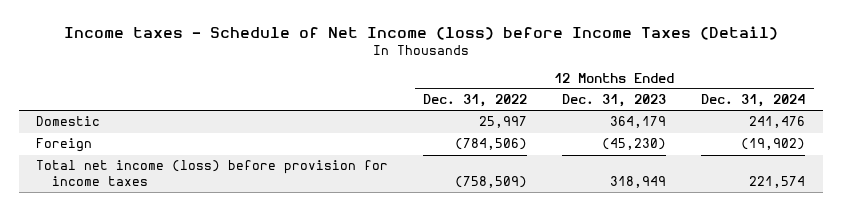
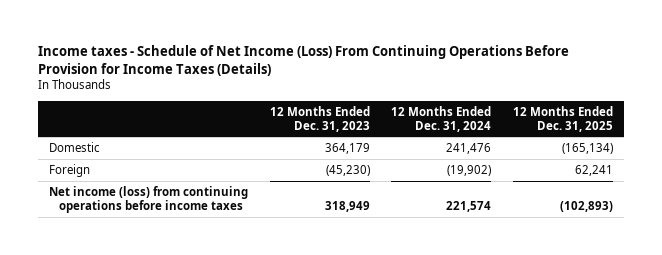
[63,26,778,41] Income taxes - Schedule of Net Income (loss) before Income Taxes (Detail) -> [38,45,570,76] Income taxes - Schedule of Net Income (Loss) From Continuing Operations Before Provision for Income Taxes (Details)
[423,94,528,108] Dec. 31, 2022 -> none
none -> [512,105,613,132] 12 Months Ended Dec. 31, 2025
[36,160,389,187] Total net income (loss) before provision for income taxes -> [49,185,249,214] Net income (loss) from continuing operations before income taxes

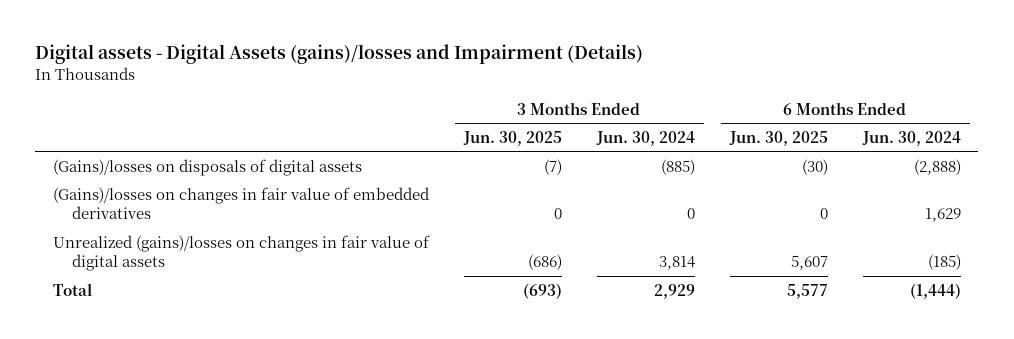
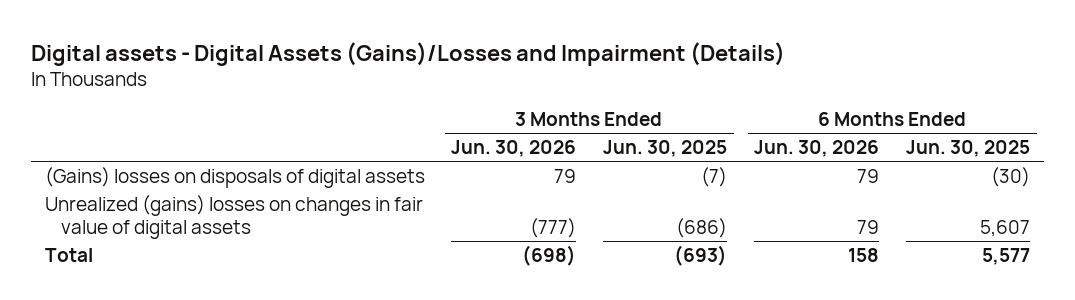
[35,44,644,65] Digital assets - Digital Assets (gains)/losses and Impairment (Details) -> [31,41,786,66] Digital assets - Digital Assets (Gains)/Losses and Impairment (Details)
[595,130,695,146] Jun. 30, 2024 -> none
[861,130,961,146] Jun. 30, 2024 -> none
none -> [451,140,577,158] Jun. 30, 2026
none -> [754,140,880,158] Jun. 30, 2026
[52,186,430,220] (Gains)/losses on changes in fair value of embedded derivatives -> none
[52,158,362,176] (Gains)/losses on disposals of digital assets -> [44,166,425,188] (Gains) losses on disposals of digital assets
[52,234,430,272] Unrealized (gains)/losses on changes in fair value of digital assets -> [44,194,423,239] Unrealized (gains) losses on changes in fair value of digital assets

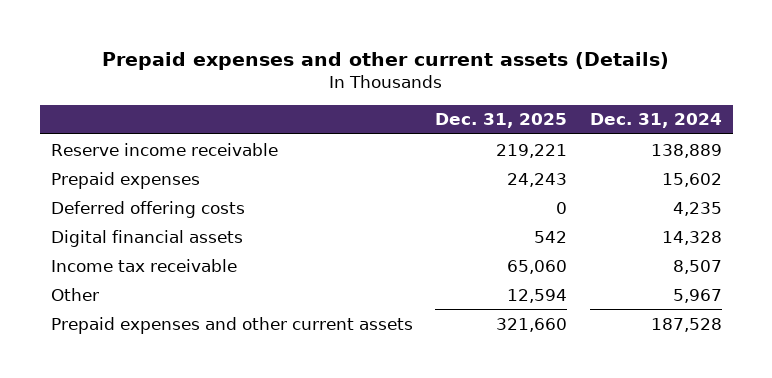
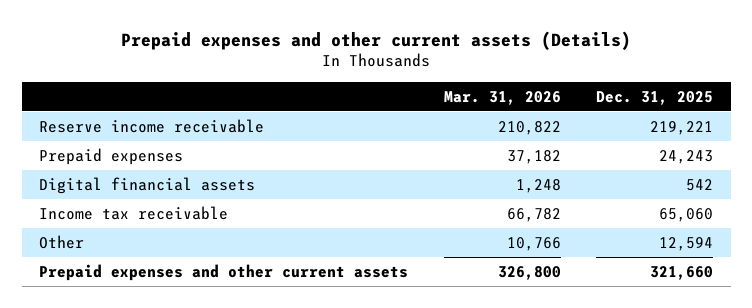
[589,113,722,129] Dec. 31, 2024 -> none
none -> [443,90,561,105] Mar. 31, 2026
[50,200,245,218] Deferred offering costs -> none

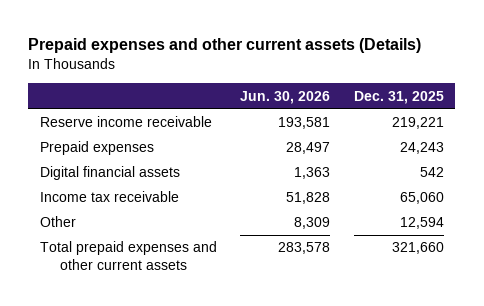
[443,90,561,105] Mar. 31, 2026 -> none
none -> [240,90,331,104] Jun. 30, 2026
[39,263,409,281] Prepaid expenses and other current assets -> [40,241,218,270] Total prepaid expenses and other current assets

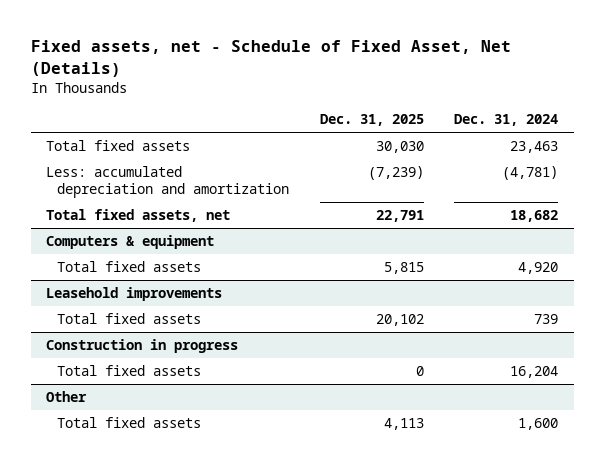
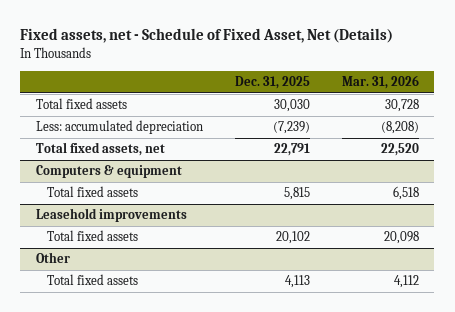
[454,114,559,127] Dec. 31, 2024 -> none
none -> [341,74,419,89] Mar. 31, 2026
[45,165,290,198] Less: accumulated depreciation and amortization -> [36,120,204,135] Less: accumulated depreciation
[45,338,238,353] Construction in progress -> none
[57,364,202,376] Total fixed assets -> none

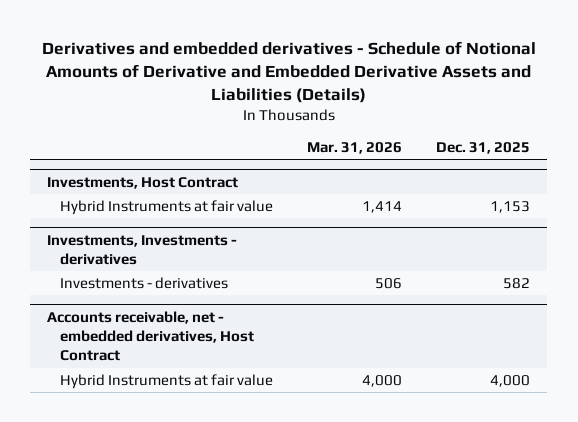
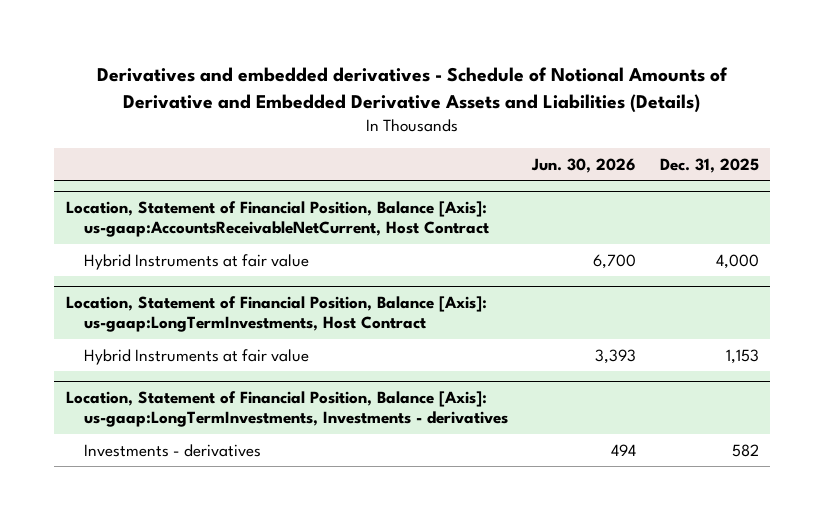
[307,141,403,154] Mar. 31, 2026 -> none
none -> [530,157,636,173] Jun. 30, 2026
[47,176,239,189] Investments, Host Contract -> none
none -> [66,200,490,238] Location, Statement of Financial Position, Balance [Axis]: us-gaap:AccountsReceivableNetCurrent, Host Contract
none -> [84,253,310,270] Hybrid Instruments at fair value
none -> [66,295,488,333] Location, Statement of Financial Position, Balance [Axis]: us-gaap:LongTermInvestments, Host Contract
[47,234,238,266] Investments, Investments - derivatives -> none
none -> [66,390,509,428] Location, Statement of Financial Position, Balance [Axis]: us-gaap:LongTermInvestments, Investments - derivatives
[47,310,255,362] Accounts receivable, net - embedded derivatives, Host Contract -> none
[60,374,274,390] Hybrid Instruments at fair value -> none

